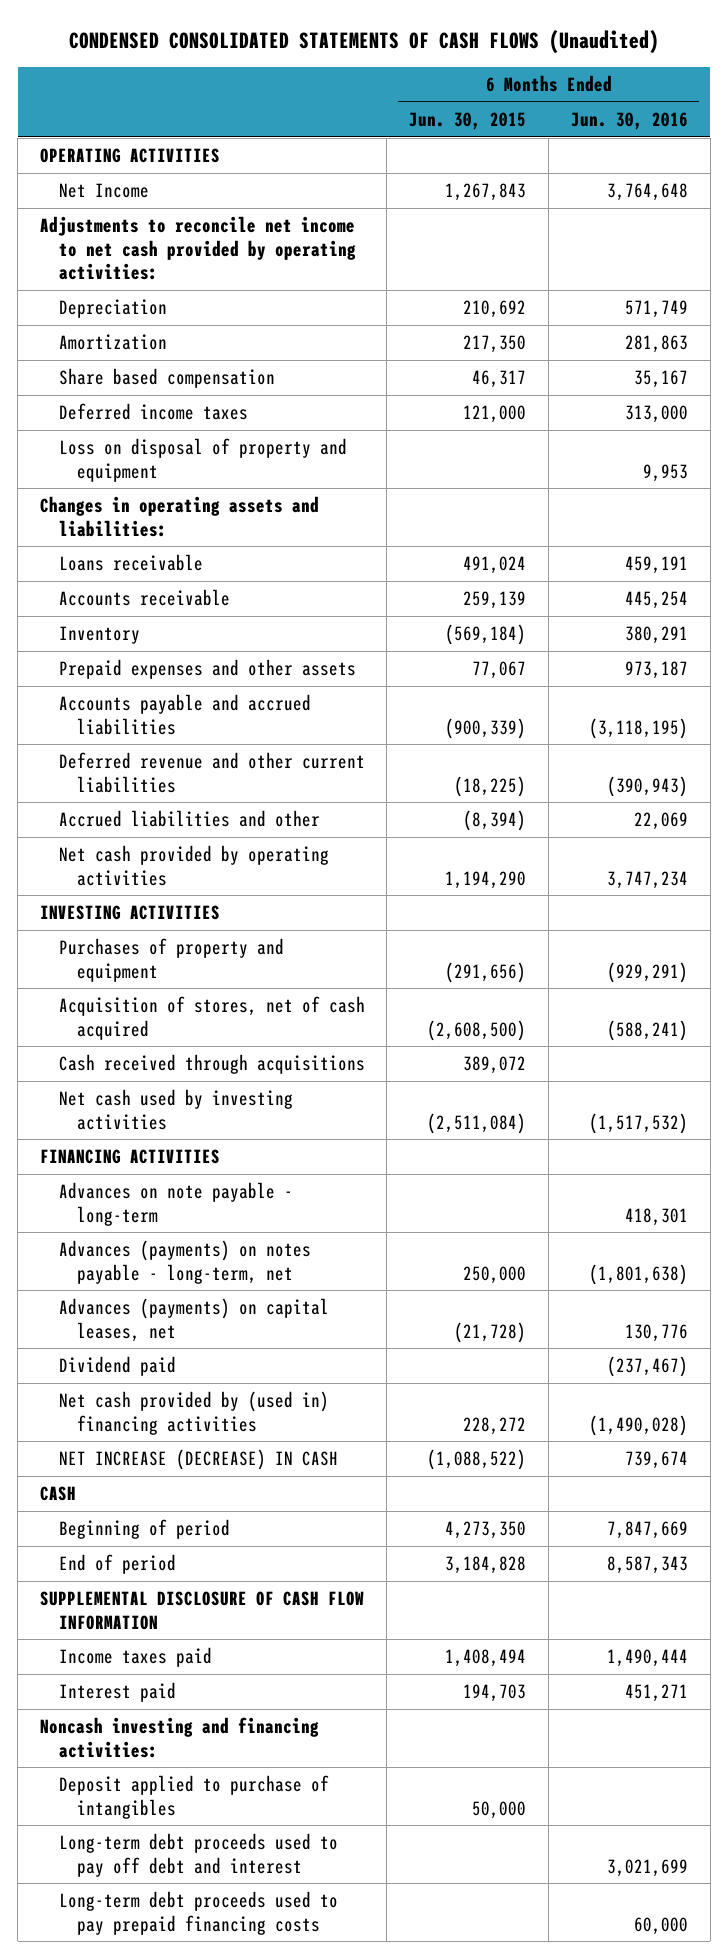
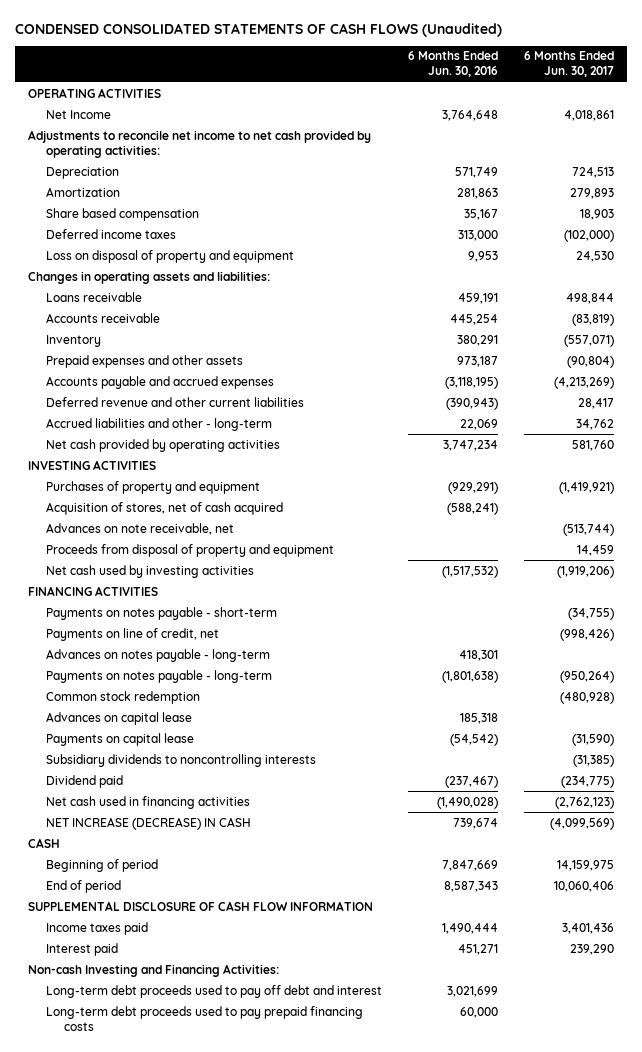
[409,111,527,130] Jun. 30, 2015 -> none
none -> [524,51,615,78] 6 Months Ended Jun. 30, 2017
[58,694,311,735] Accounts payable and accrued liabilities -> [46,375,275,389] Accounts payable and accrued expenses
[58,810,320,828] Accrued liabilities and other -> [46,417,273,431] Accrued liabilities and other - long-term
[58,1054,365,1075] Cash received through acquisitions -> none
none -> [46,522,235,535] Advances on note receivable, net
none -> [46,543,335,557] Proceeds from disposal of property and equipment
none -> [46,606,278,620] Payments on notes payable - short-term
none -> [46,627,220,641] Payments on line of credit, net
[58,1182,293,1226] Advances on note payable - long-term -> [46,648,271,662] Advances on notes payable - long-term
[58,1240,311,1284] Advances (payments) on notes payable - long-term, net -> [46,669,273,683] Payments on notes payable - long-term
none -> [46,690,201,704] Common stock redemption
none -> [46,711,193,725] Advances on capital lease
[58,1298,329,1342] Advances (payments) on capital leases, net -> [46,732,195,746] Payments on capital lease
[624,1323,688,1342] 130,776 -> [450,733,499,746] (54,542)
none -> [46,753,317,767] Subsidiary dividends to noncontrolling interests
[58,1391,329,1435] Net cash provided by (used in) financing activities -> [46,795,251,809] Net cash used in financing activities
[58,1775,329,1819] Deposit applied to purchase of intangibles -> none
[40,1717,320,1758] Noncash investing and financing activities: -> [28,963,280,977] Non-cash Investing and Financing Activities:

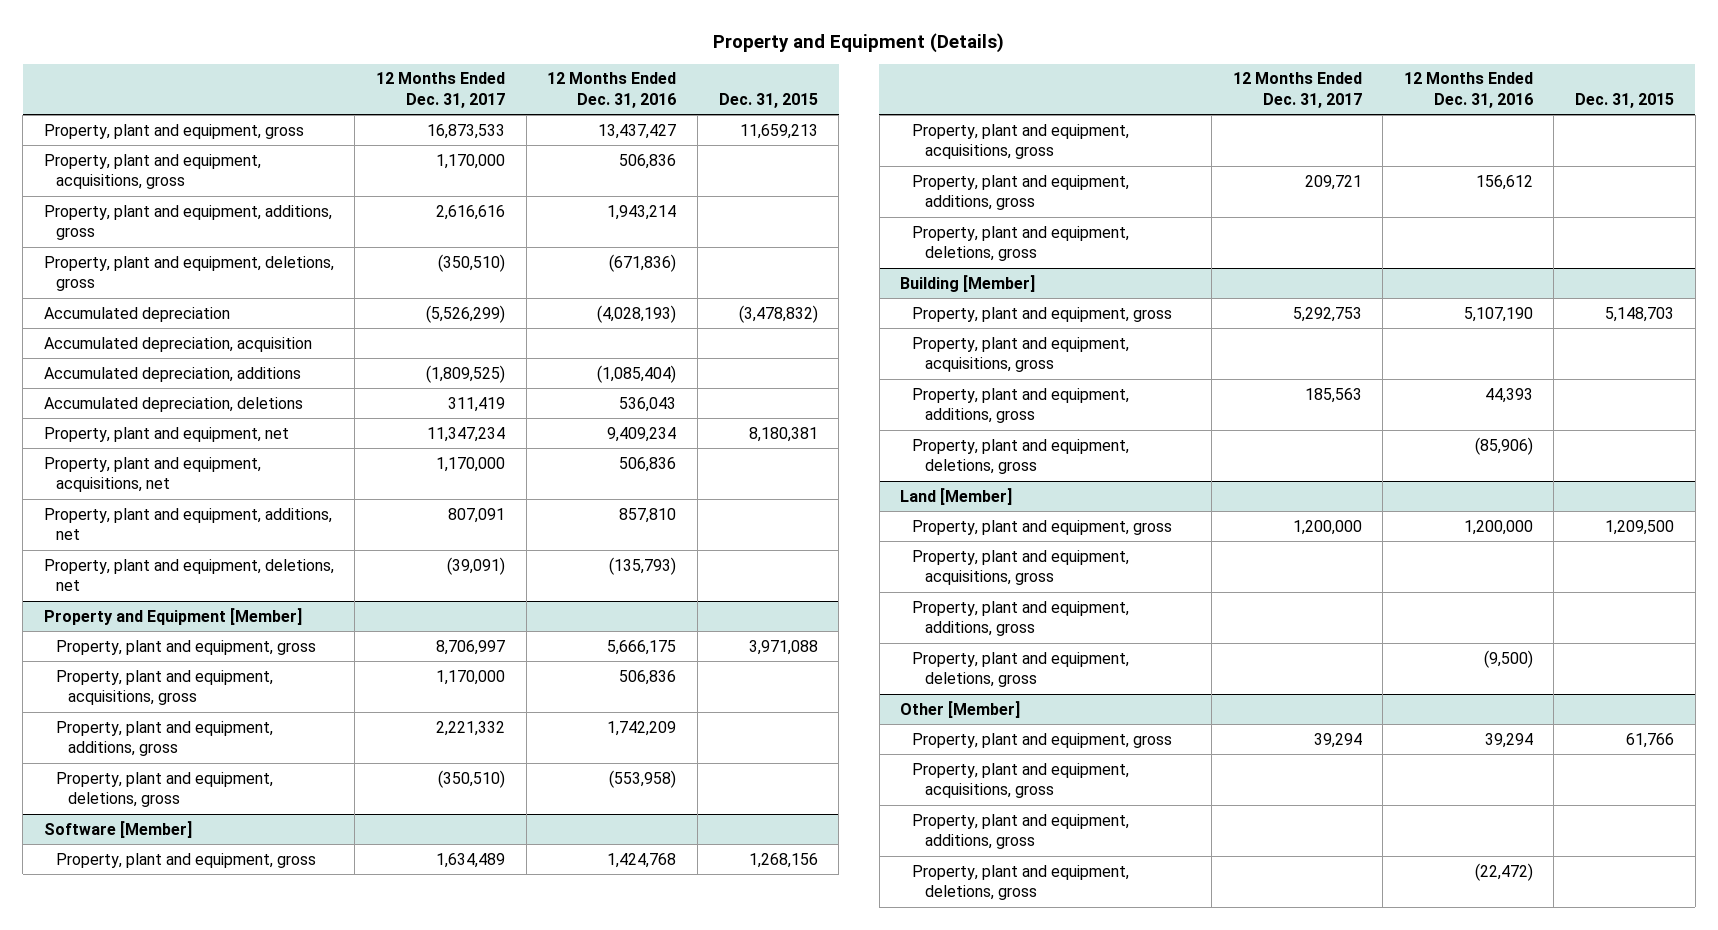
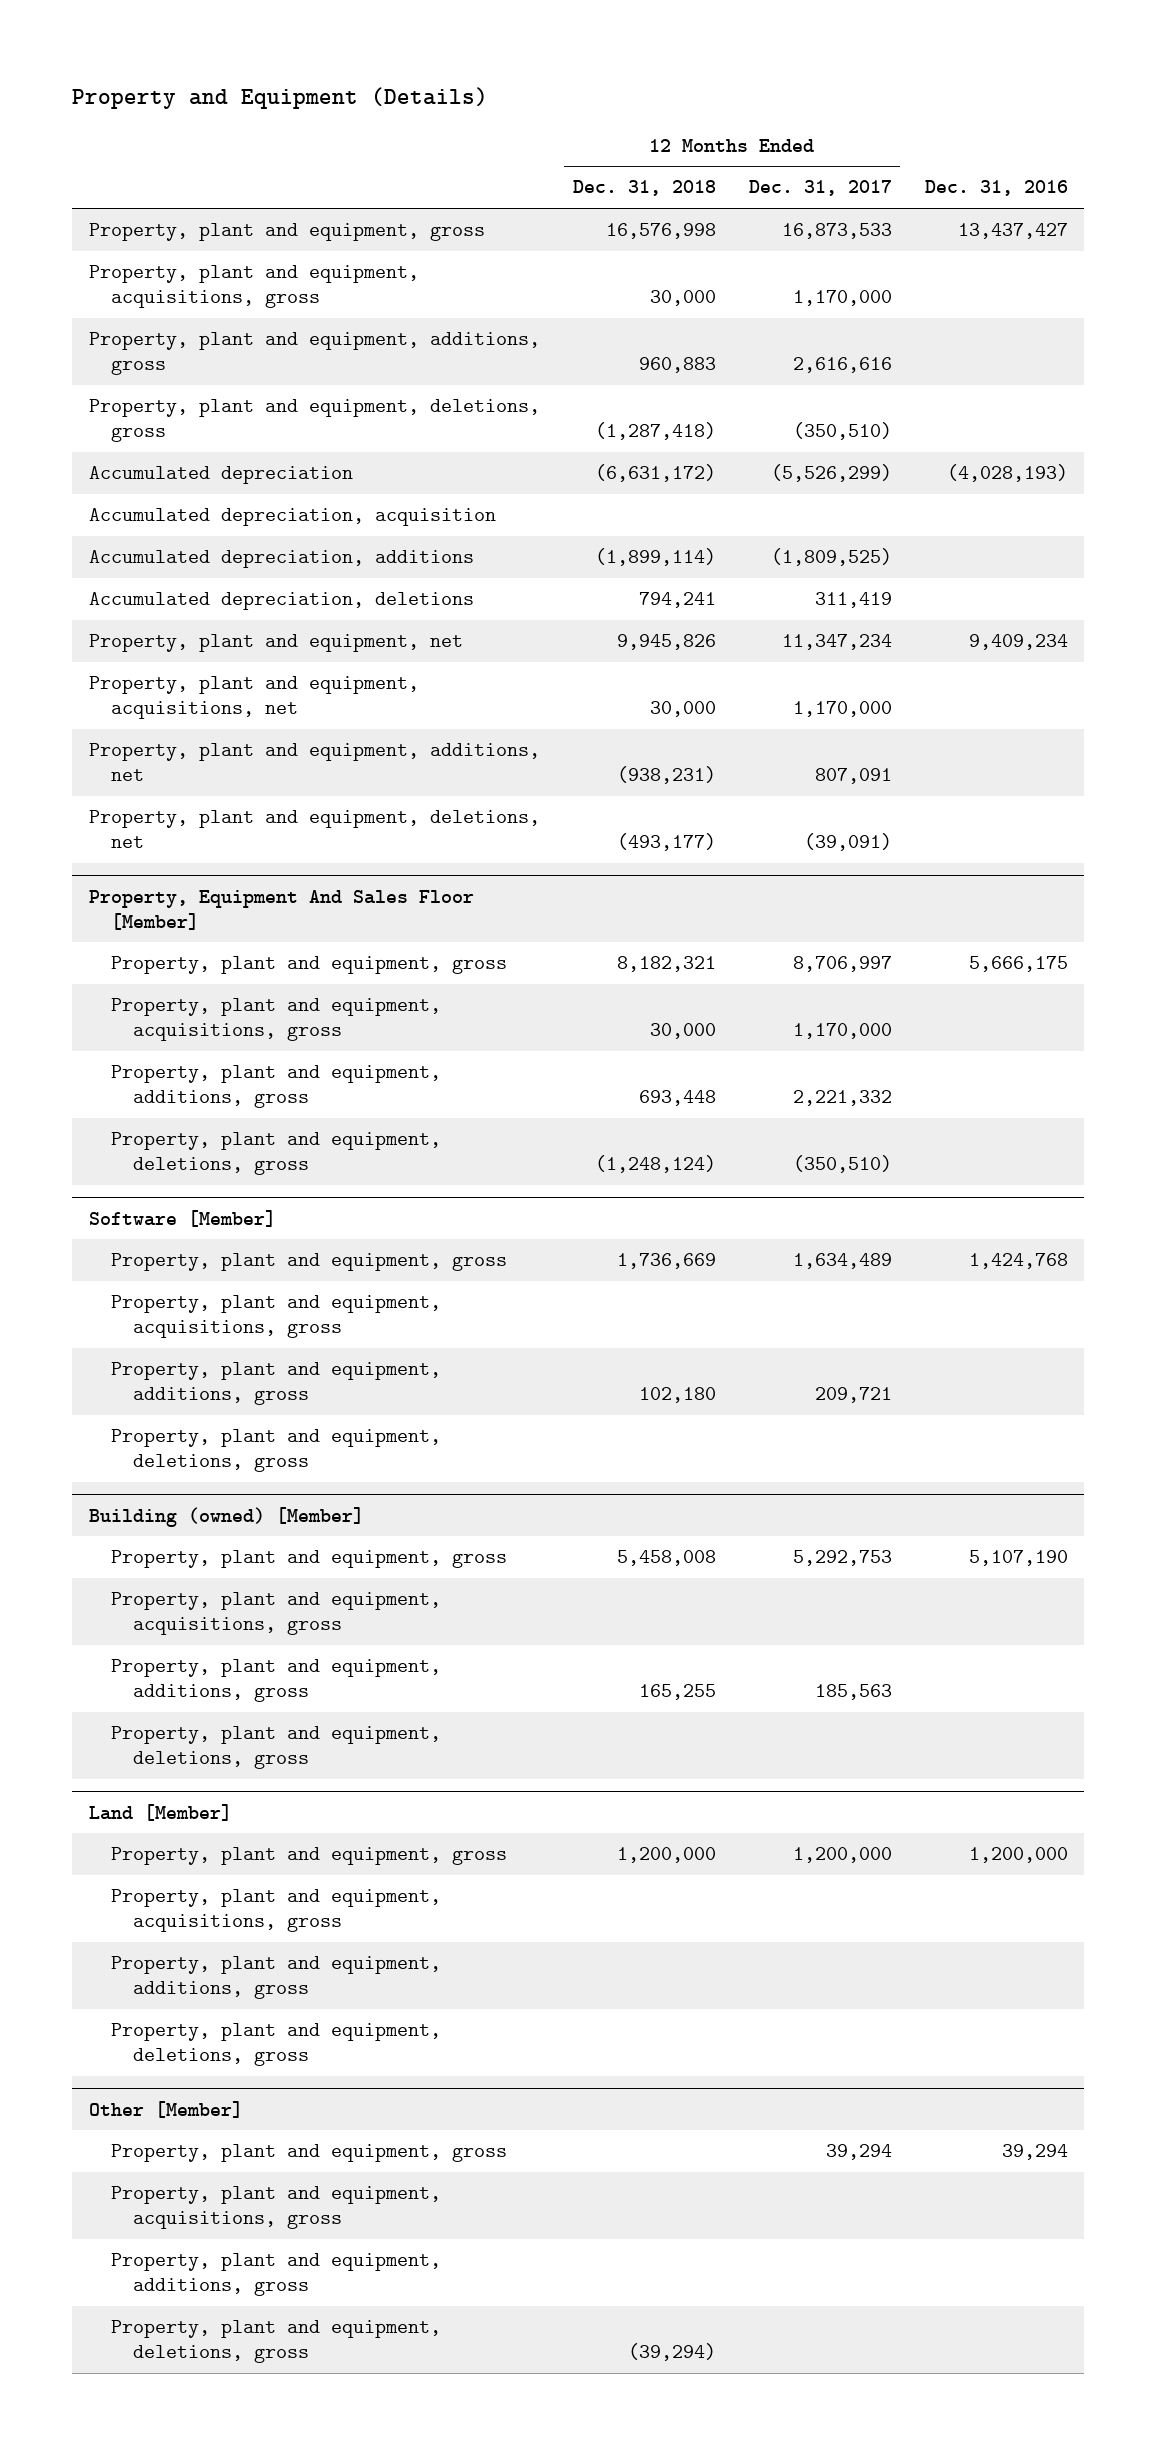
[547,72,677,109] 12 Months Ended Dec. 31, 2016 -> none
[718,93,818,109] Dec. 31, 2015 -> none
none -> [572,180,716,197] Dec. 31, 2018
none -> [924,180,1068,197] Dec. 31, 2016
[43,607,302,625] Property and Equipment [Member] -> [88,889,474,930] Property, Equipment And Sales Floor [Member]
[900,274,1036,292] Building [Member] -> [88,1506,364,1527] Building (owned) [Member]

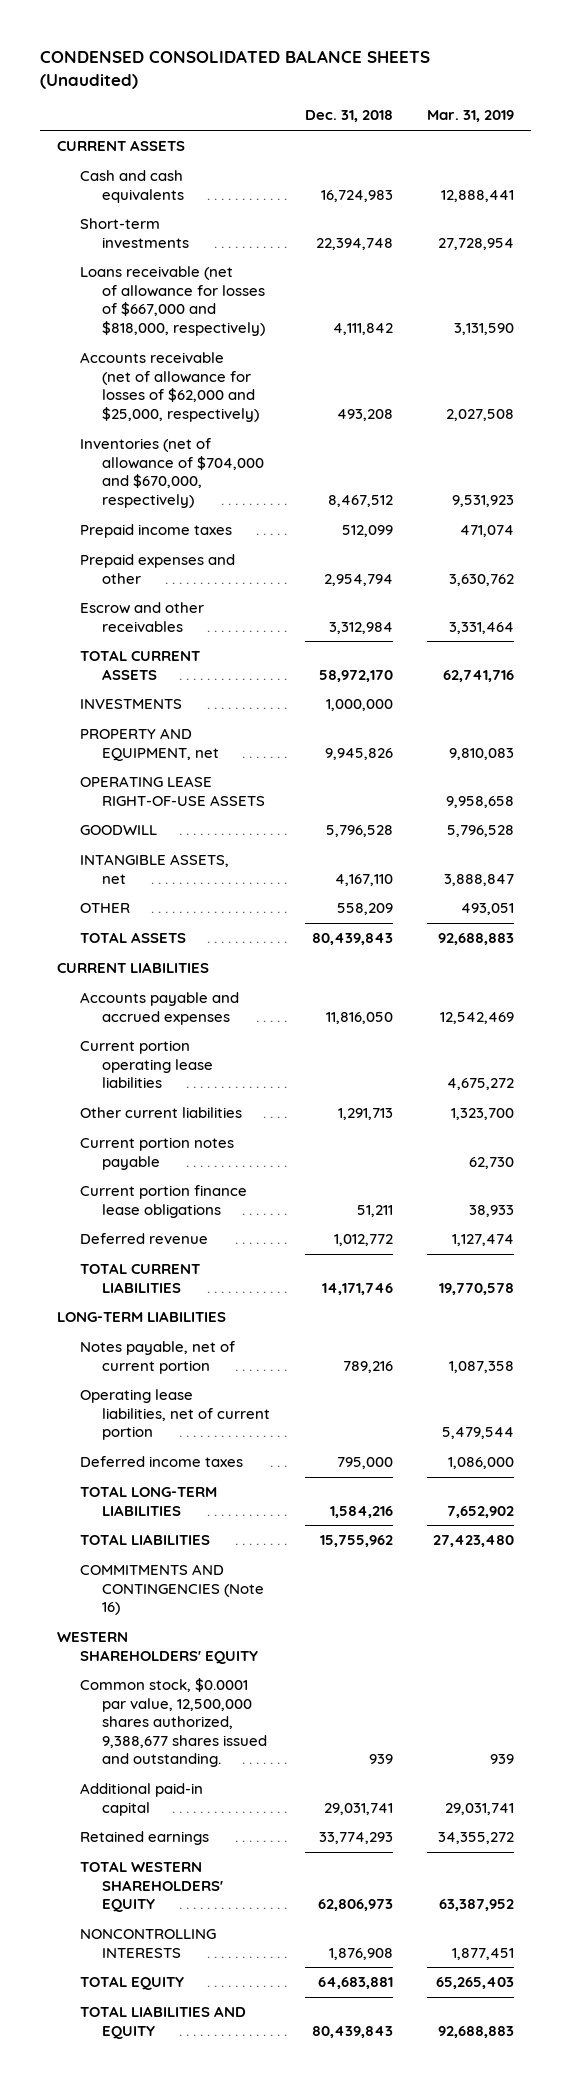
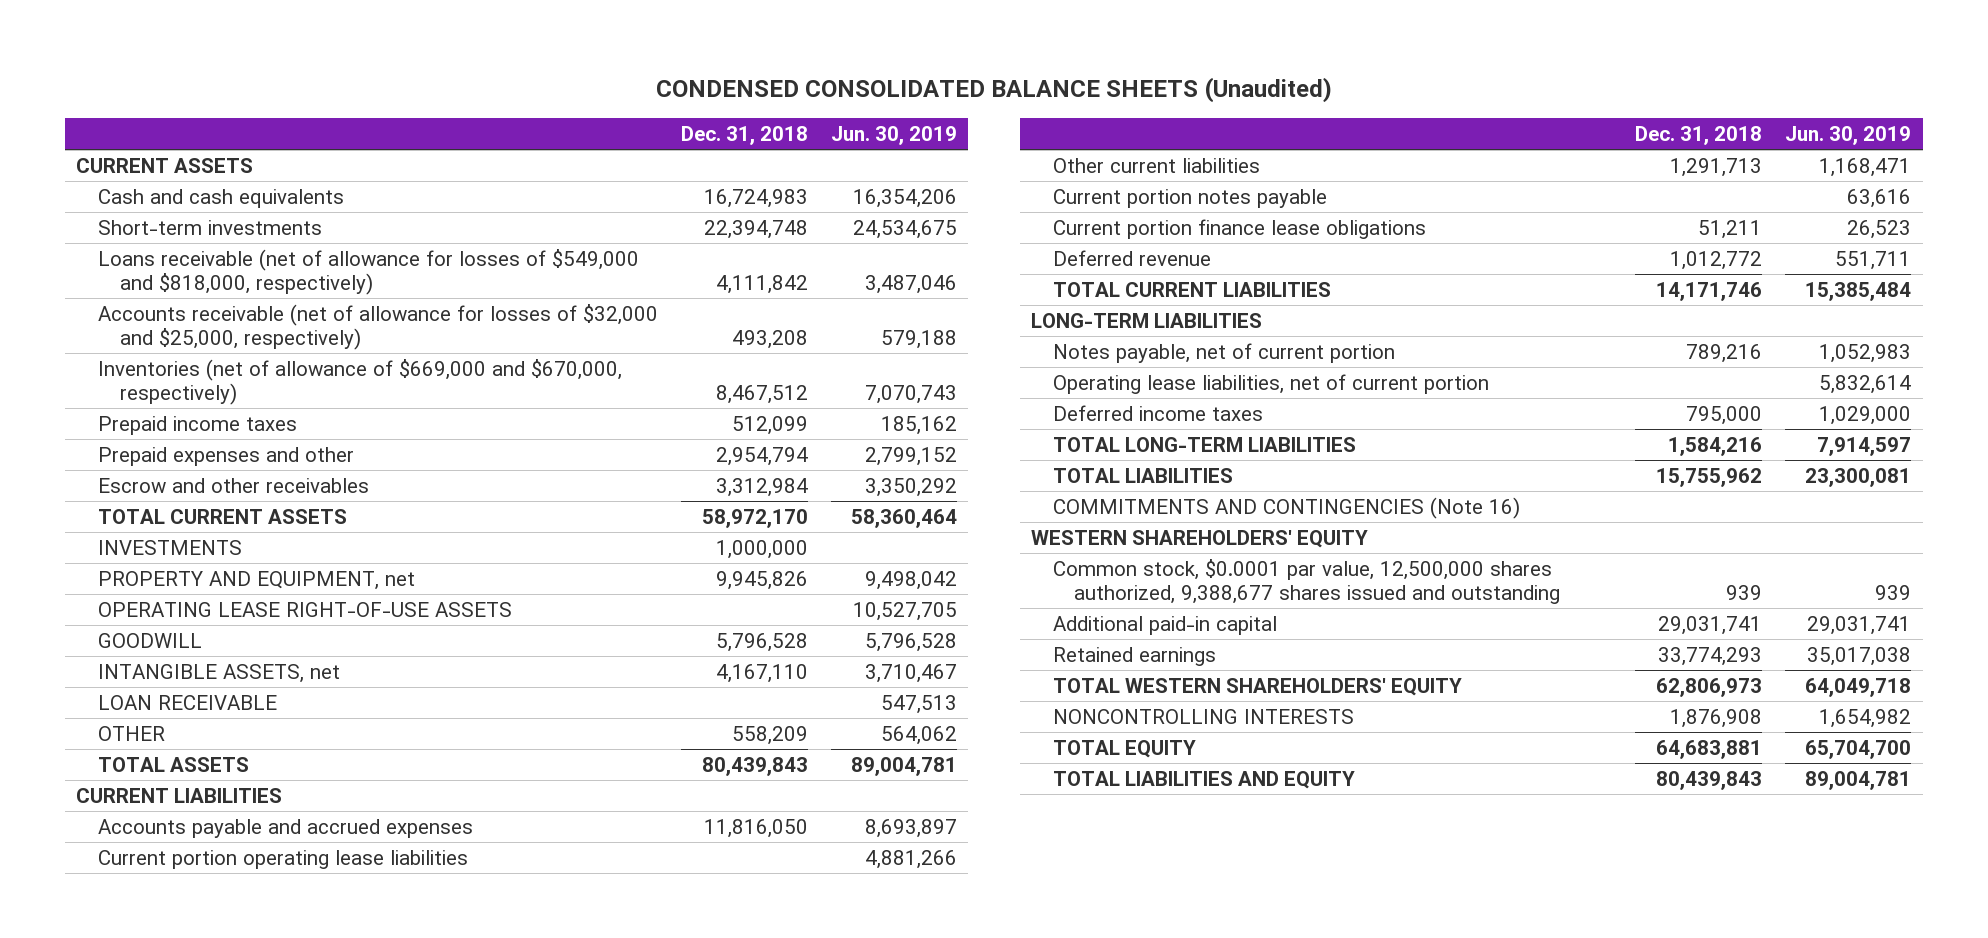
[426,110,514,123] Mar. 31, 2019 -> none
none -> [830,125,957,145] Jun. 30, 2019
[79,266,266,336] Loans receivable (net of allowance for losses of $667,000 and $818,000, respectively) -> [98,248,640,295] Loans receivable (net of allowance for losses of $549,000 and $818,000, respectively)
[79,352,260,422] Accounts receivable (net of allowance for losses of $62,000 and $25,000, respectively) -> [98,303,659,350] Accounts receivable (net of allowance for losses of $32,000 and $25,000, respectively)
[79,438,265,508] Inventories (net of allowance of $704,000 and $670,000, respectively) -> [98,358,623,405] Inventories (net of allowance of $669,000 and $670,000, respectively)
none -> [98,694,278,710] LOAN RECEIVABLE
[79,1678,268,1768] Common stock, $0.0001 par value, 12,500,000 shares authorized, 9,388,677 shares issued and outstanding. -> [1052,558,1561,604] Common stock, $0.0001 par value, 12,500,000 shares authorized, 9,388,677 shares issued and outstanding

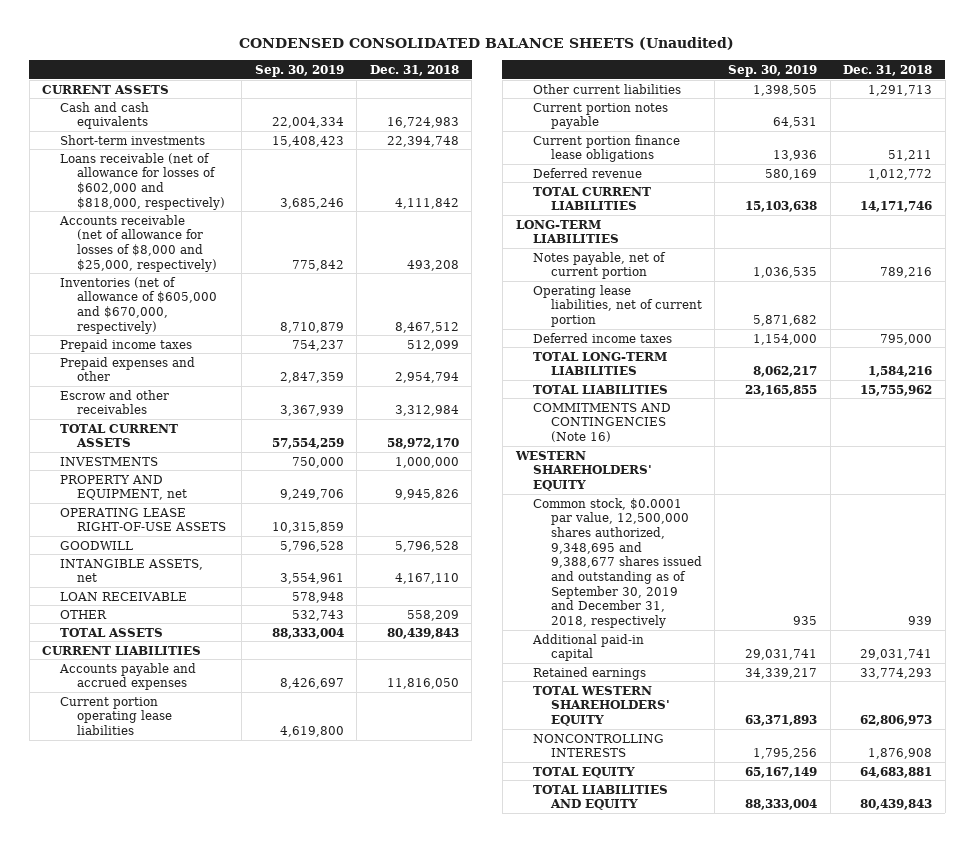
[830,125,957,145] Jun. 30, 2019 -> none
none -> [254,64,344,77] Sep. 30, 2019
[98,248,640,295] Loans receivable (net of allowance for losses of $549,000 and $818,000, respectively) -> [59,152,226,210] Loans receivable (net of allowance for losses of $602,000 and $818,000, respectively)
[98,303,659,350] Accounts receivable (net of allowance for losses of $32,000 and $25,000, respectively) -> [58,214,218,272] Accounts receivable (net of allowance for losses of $8,000 and $25,000, respectively)
[98,358,623,405] Inventories (net of allowance of $669,000 and $670,000, respectively) -> [59,276,218,334] Inventories (net of allowance of $605,000 and $670,000, respectively)
[1052,558,1561,604] Common stock, $0.0001 par value, 12,500,000 shares authorized, 9,388,677 shares issued and outstanding -> [533,497,702,629] Common stock, $0.0001 par value, 12,500,000 shares authorized, 9,348,695 and 9,388,677 shares issued and outstanding as of September 30, 2019 and December 31, 2018, respectively

